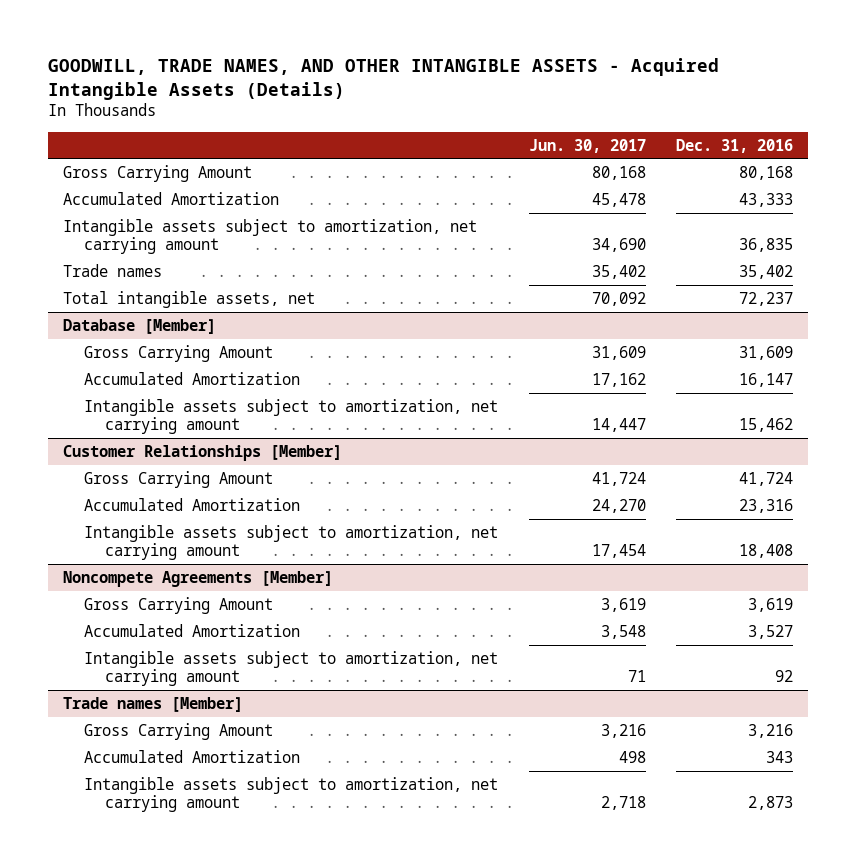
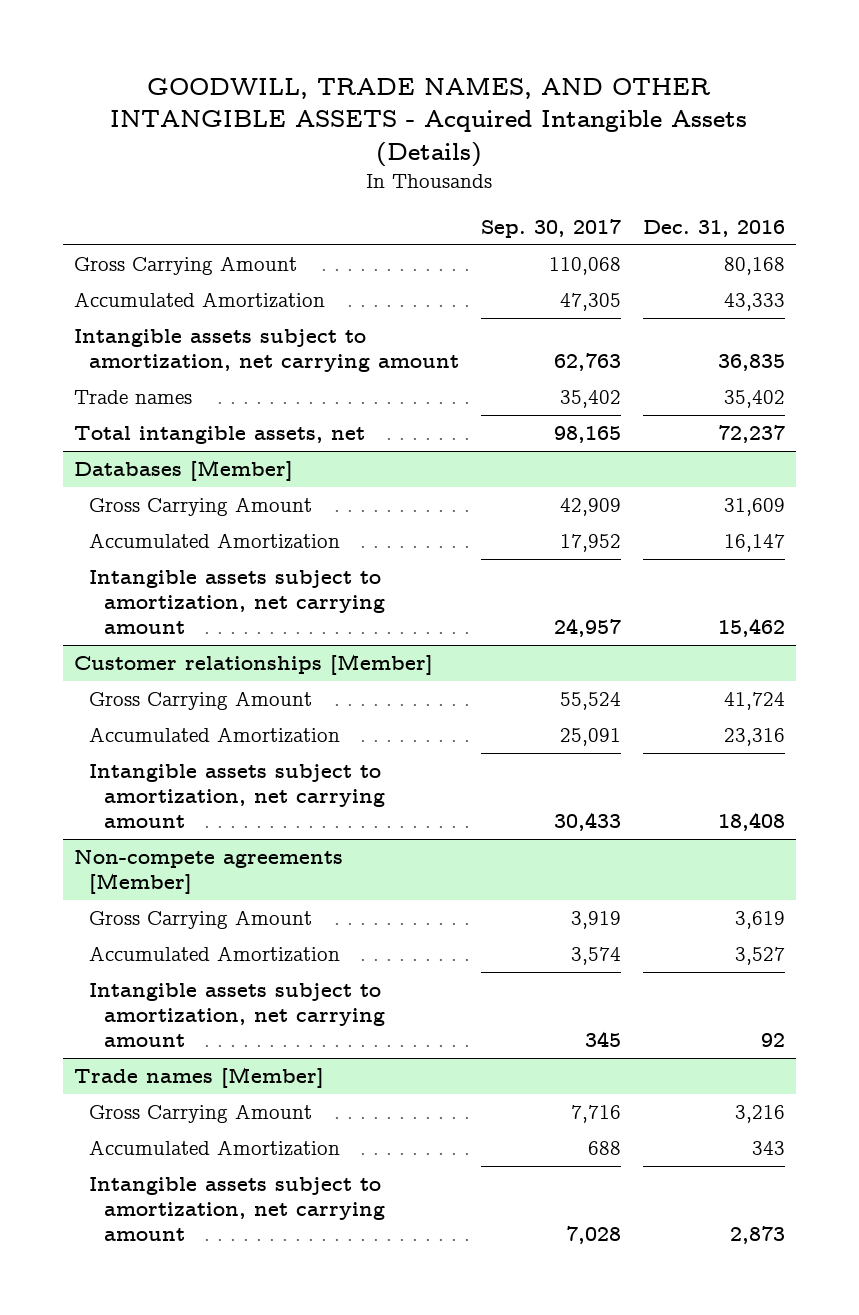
[528,138,646,153] Jun. 30, 2017 -> none
none -> [480,218,621,238] Sep. 30, 2017
[63,318,217,334] Database [Member] -> [73,460,293,482] Databases [Member]
[63,444,343,461] Customer Relationships [Member] -> [73,654,433,676] Customer relationships [Member]
[63,570,334,587] Noncompete Agreements [Member] -> [73,849,343,894] Non-compete agreements [Member]

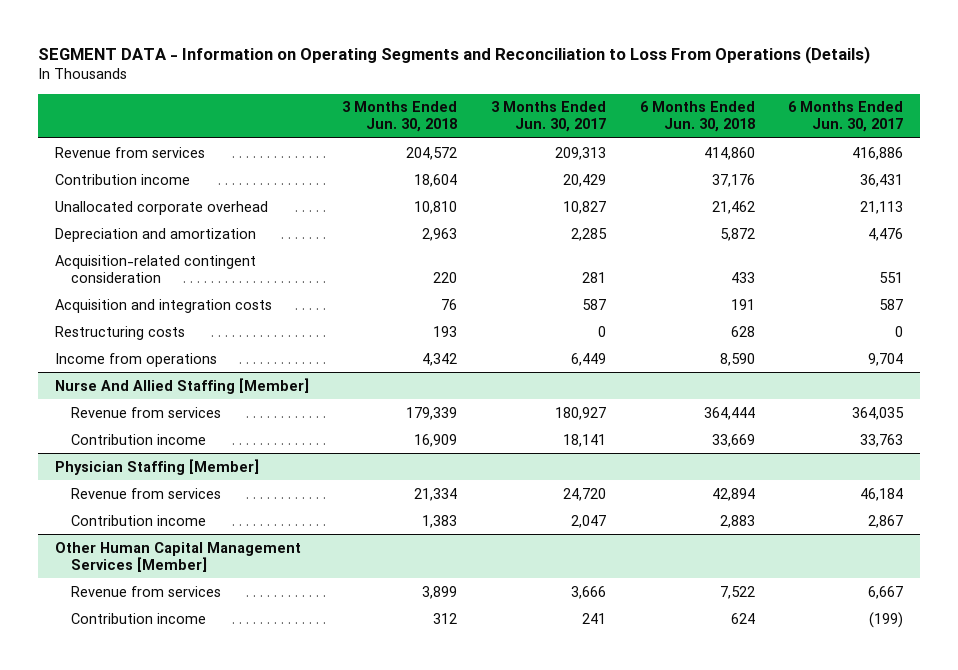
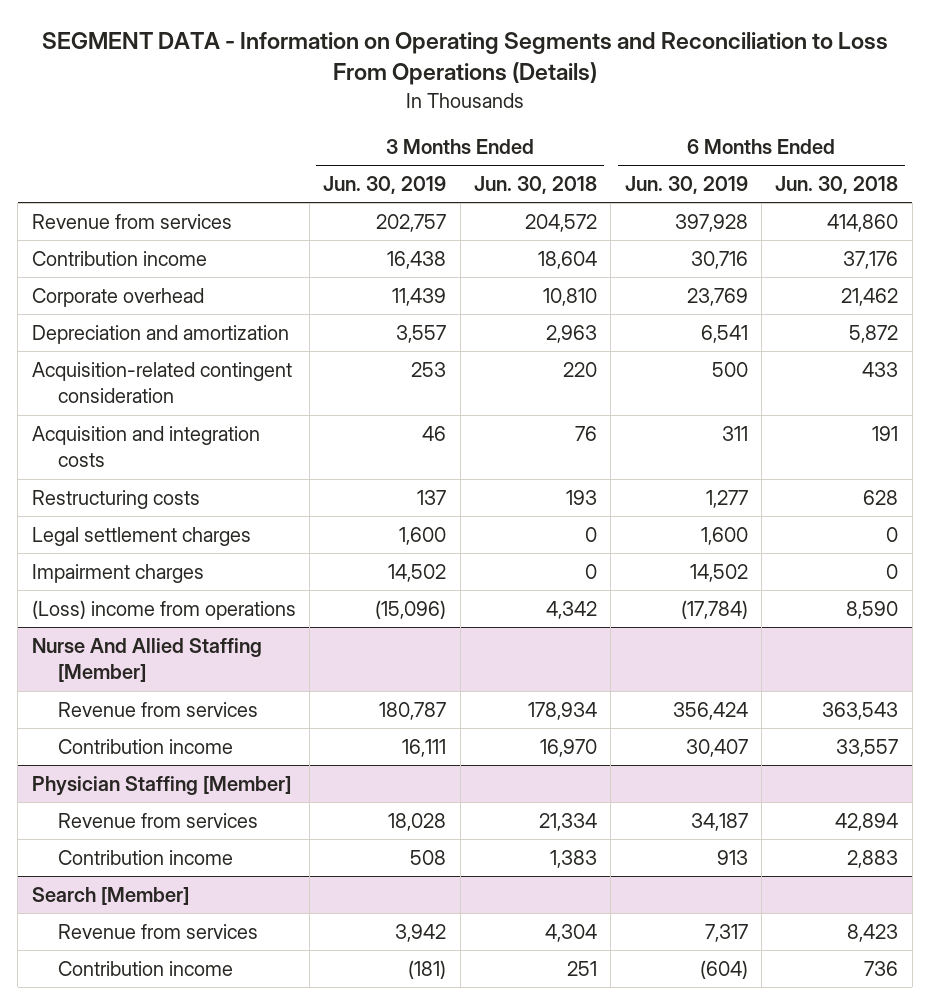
[491,101,607,133] 3 Months Ended Jun. 30, 2017 -> none
[788,101,904,133] 6 Months Ended Jun. 30, 2017 -> none
none -> [323,176,447,195] Jun. 30, 2019
none -> [624,176,748,195] Jun. 30, 2019
[54,200,268,215] Unallocated corporate overhead -> [31,288,204,308] Corporate overhead
none -> [31,527,251,547] Legal settlement charges
none -> [31,564,204,584] Impairment charges
[54,352,217,367] Income from operations -> [31,600,296,621] (Loss) income from operations
[406,406,458,420] 179,339 -> [527,702,597,721] 178,934
[703,406,755,420] 364,444 -> [822,702,899,721] 363,543
[414,433,458,447] 16,909 -> [539,739,597,758] 16,970
[711,433,755,447] 33,669 -> [836,739,899,758] 33,557
[54,541,301,572] Other Human Capital Management Services [Member] -> none
none -> [31,887,189,906] Search [Member]
[422,585,458,599] 3,899 -> [544,924,597,943] 4,304
[719,585,755,599] 7,522 -> [847,924,899,943] 8,423
[433,612,458,624] 312 -> [566,961,597,977] 251
[730,612,755,624] 624 -> [864,961,899,977] 736

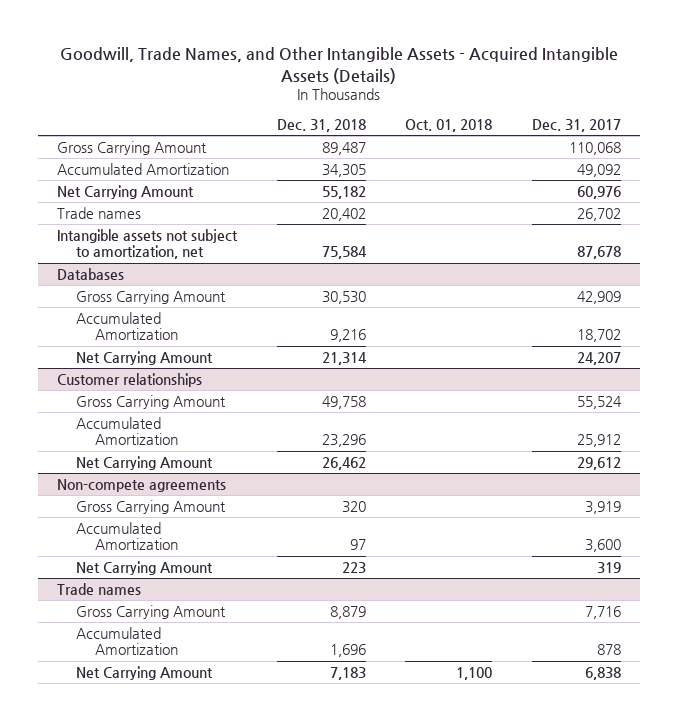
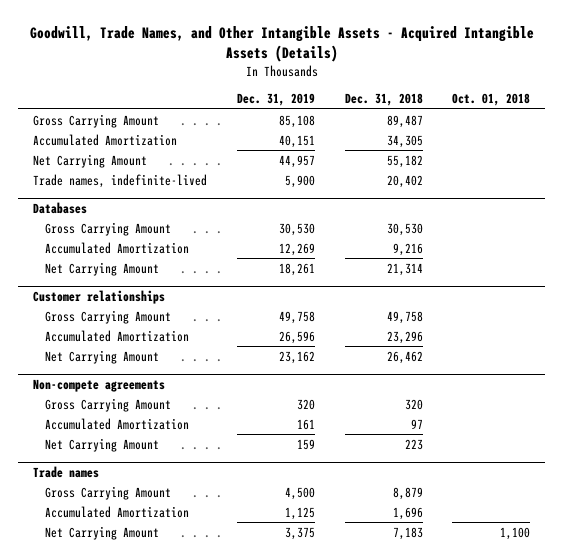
[531,119,621,133] Dec. 31, 2017 -> none
none -> [236,93,315,107] Dec. 31, 2019
[57,229,239,260] Intangible assets not subject to amortization, net -> none
[57,207,142,220] Trade names -> [33,173,208,188] Trade names, indefinite-lived

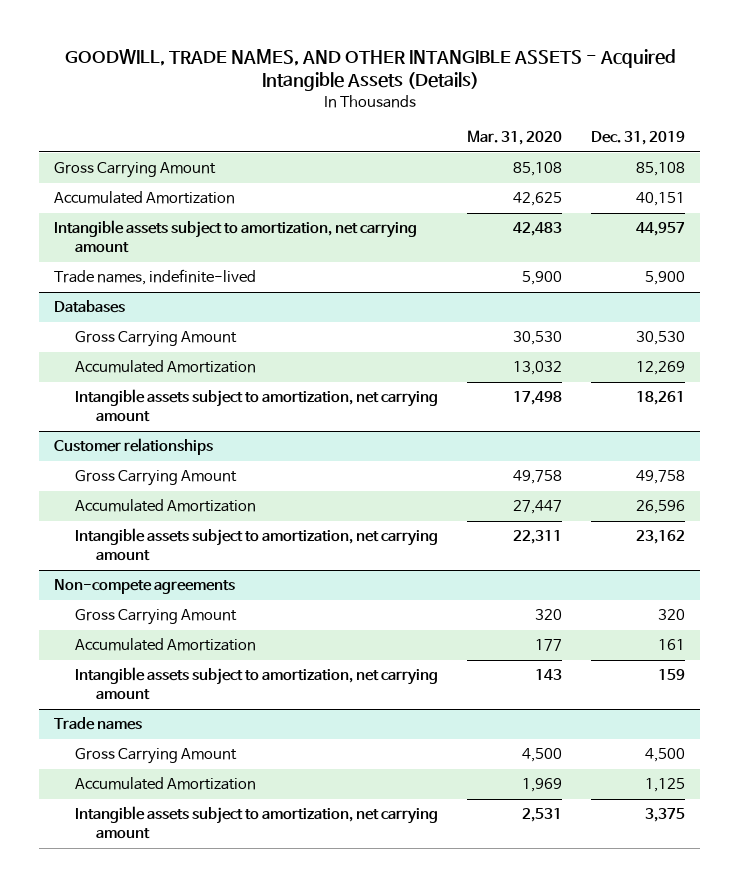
[29,26,534,63] Goodwill, Trade Names, and Other Intangible Assets - Acquired Intangible Assets (Details) -> [64,48,676,92] GOODWILL, TRADE NAMES, AND OTHER INTANGIBLE ASSETS - Acquired Intangible Assets (Details)
[344,93,423,107] Dec. 31, 2018 -> none
[452,93,531,107] Oct. 01, 2018 -> none
none -> [467,130,563,146] Mar. 31, 2020
[33,153,148,168] Net Carrying Amount -> [53,220,417,254] Intangible assets subject to amortization, net carrying amount
[45,261,160,276] Net Carrying Amount -> [75,389,439,423] Intangible assets subject to amortization, net carrying amount
[45,349,160,364] Net Carrying Amount -> [75,528,439,562] Intangible assets subject to amortization, net carrying amount
[45,437,160,452] Net Carrying Amount -> [75,667,439,701] Intangible assets subject to amortization, net carrying amount
[45,525,160,540] Net Carrying Amount -> [75,806,439,840] Intangible assets subject to amortization, net carrying amount

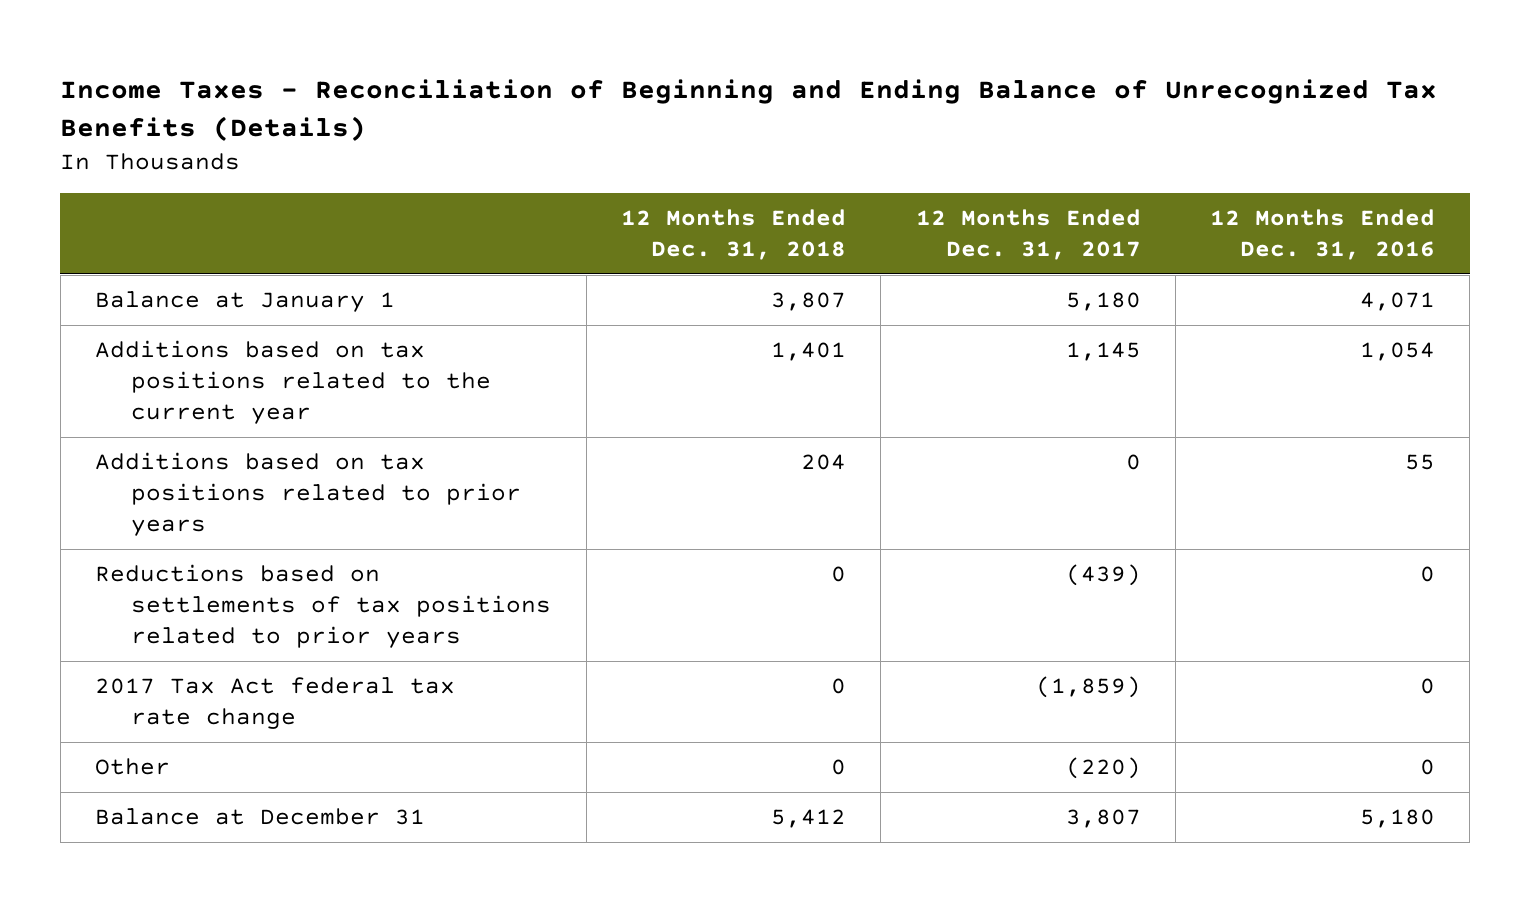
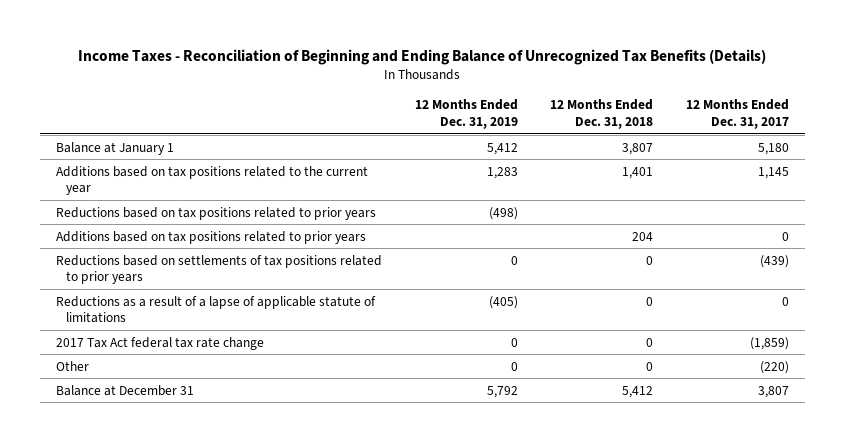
[1210,208,1436,261] 12 Months Ended Dec. 31, 2016 -> none
none -> [414,99,518,130] 12 Months Ended Dec. 31, 2019
none -> [56,206,377,220] Reductions based on tax positions related to prior years
none -> [56,295,377,324] Reductions as a result of a lapse of applicable statute of limitations

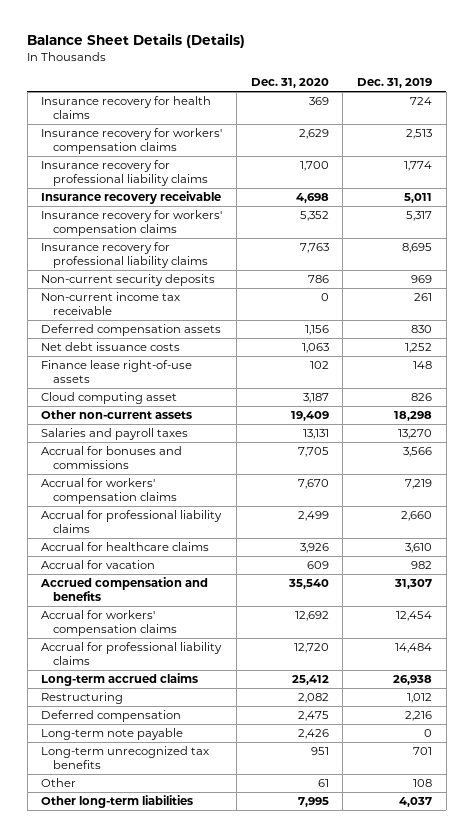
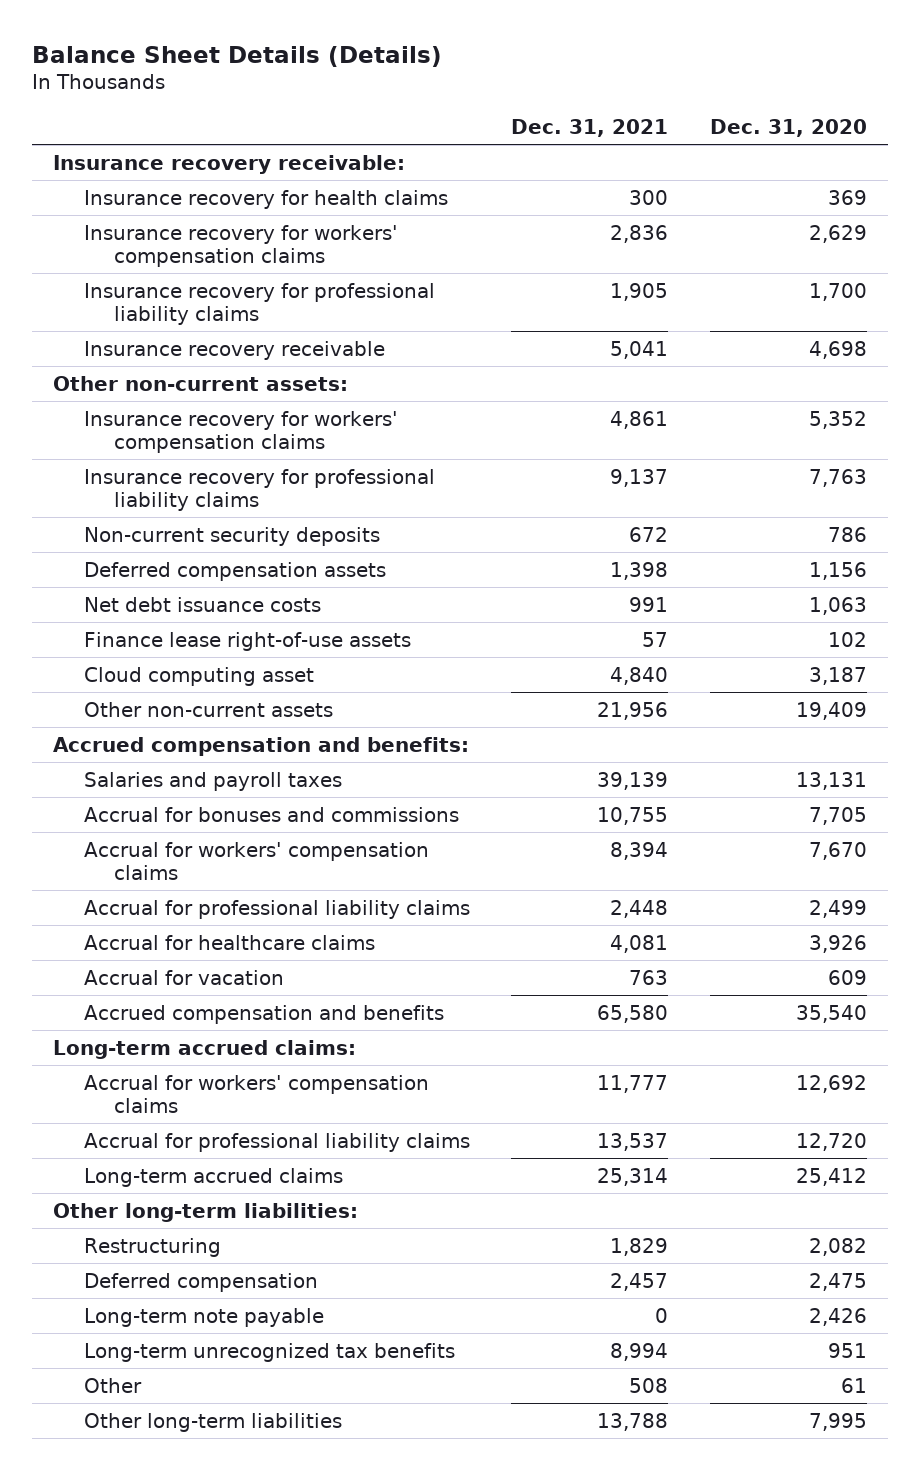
[356,78,432,89] Dec. 31, 2019 -> none
none -> [511,118,669,137] Dec. 31, 2021
none -> [53,154,406,174] Insurance recovery receivable:
none -> [53,375,349,391] Other non-current assets:
[41,292,181,316] Non-current income tax receivable -> none
none -> [53,736,470,756] Accrued compensation and benefits:
none -> [53,1039,357,1059] Long-term accrued claims:
none -> [53,1202,359,1222] Other long-term liabilities:

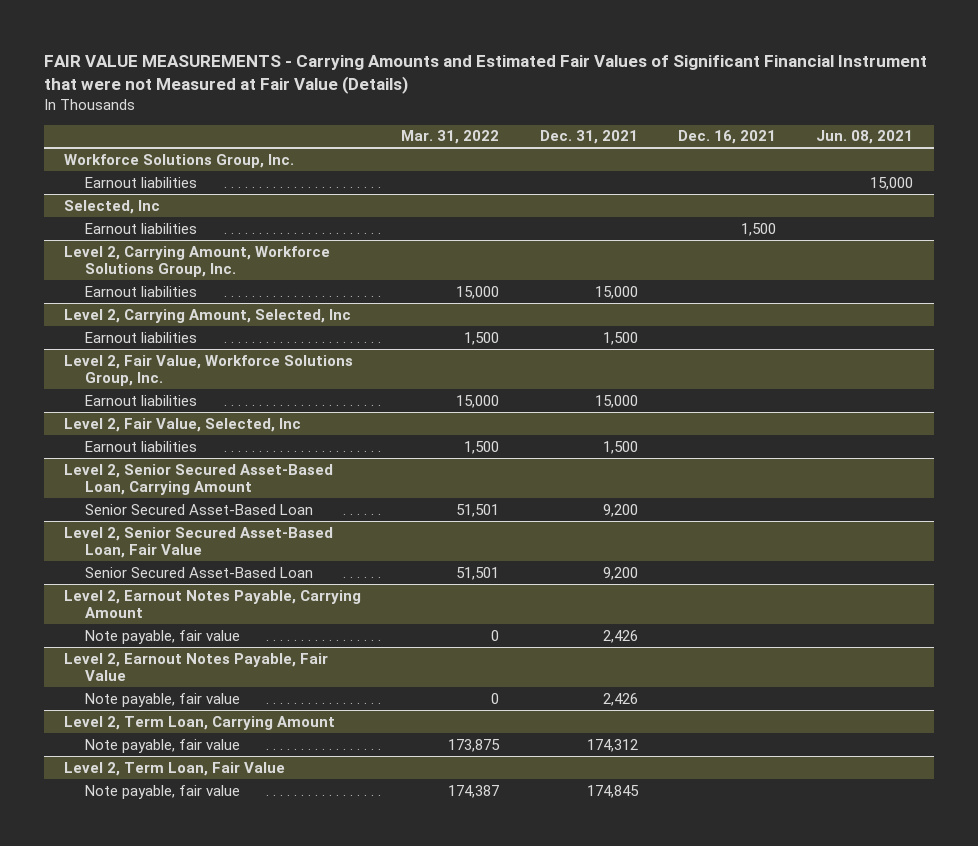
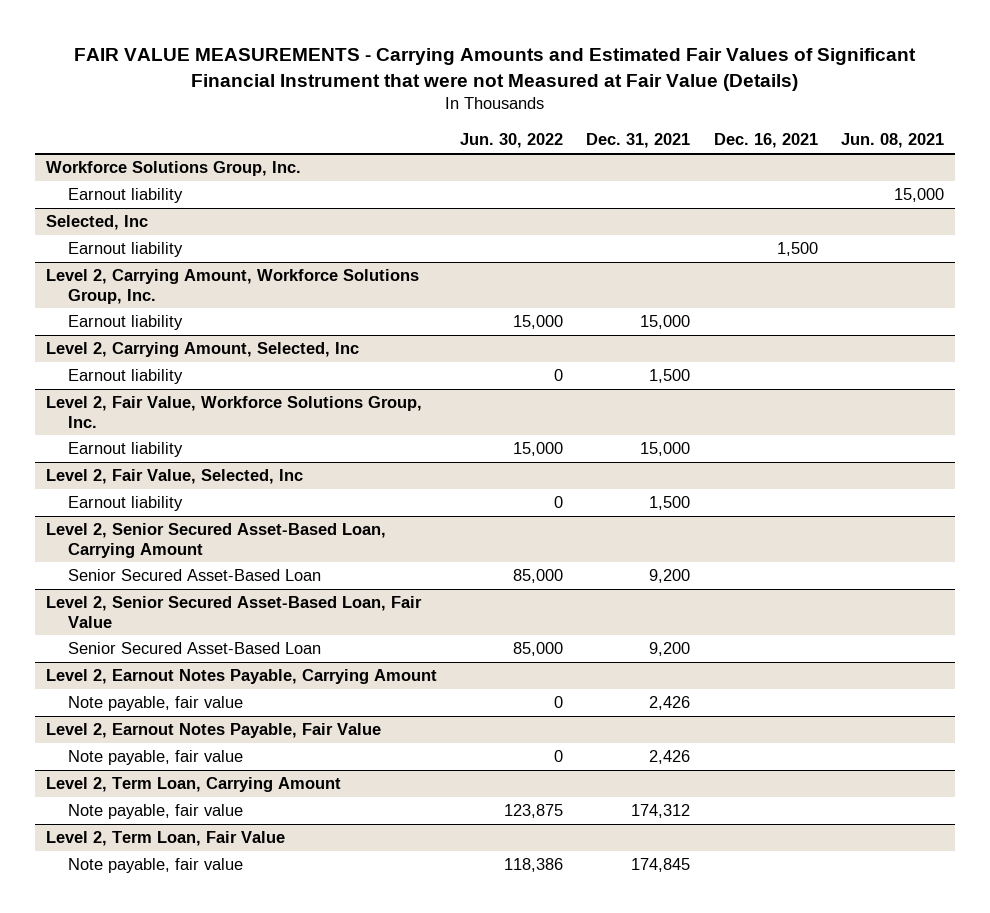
[401,130,500,145] Mar. 31, 2022 -> none
none -> [460,133,564,149] Jun. 30, 2022
[84,176,197,188] Earnout liabilities -> [68,188,184,204] Earnout liability
[84,222,197,234] Earnout liabilities -> [68,242,184,258] Earnout liability
[84,285,197,297] Earnout liabilities -> [68,315,184,331] Earnout liability
[84,331,197,343] Earnout liabilities -> [68,369,184,385] Earnout liability
[84,394,197,406] Earnout liabilities -> [68,442,184,458] Earnout liability
[84,440,197,452] Earnout liabilities -> [68,496,184,512] Earnout liability

